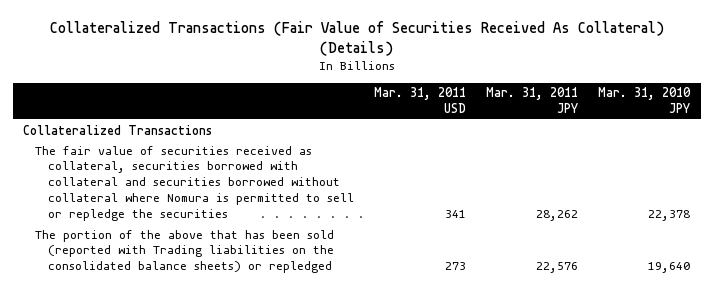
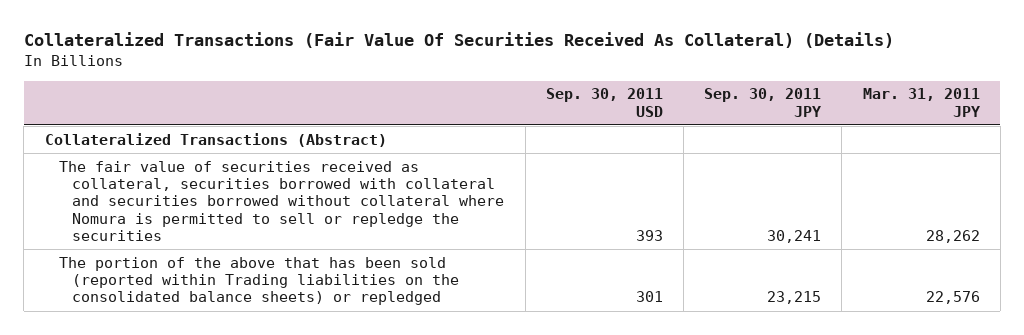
[49,20,664,56] Collateralized Transactions (Fair Value of Securities Received As Collateral) (Details) -> [23,32,894,49] Collateralized Transactions (Fair Value Of Securities Received As Collateral) (Details)
[373,87,466,113] Mar. 31, 2011 USD -> none
[598,87,692,113] Mar. 31, 2010 JPY -> none
none -> [545,88,663,117] Sep. 30, 2011 USD
none -> [704,88,822,117] Sep. 30, 2011 JPY
[23,124,213,135] Collateralized Transactions -> [44,132,387,147] Collateralized Transactions (Abstract)
[35,229,335,274] The portion of the above that has been sold (reported with Trading liabilities on the consolidated balance sheets) or repledged -> [58,256,460,306] The portion of the above that has been sold (reported within Trading liabilities on the consolidated balance sheets) or repledged

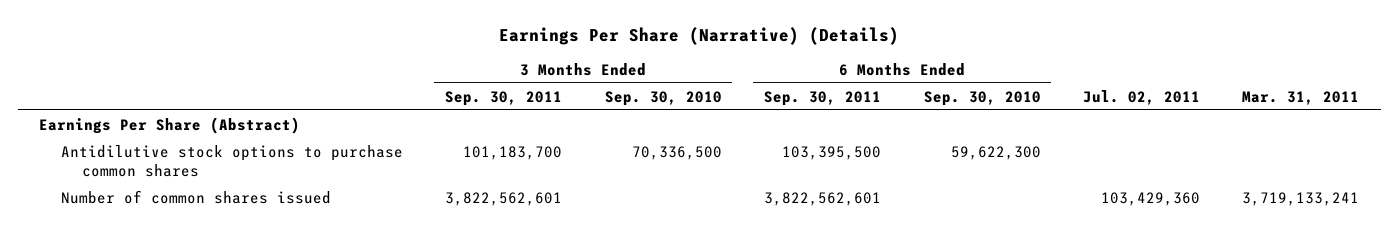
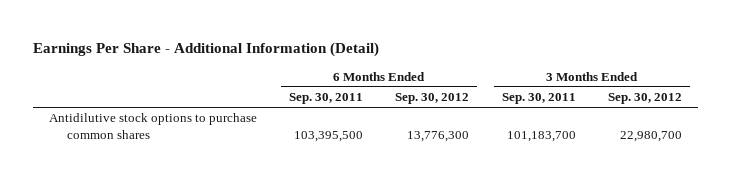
[499,27,900,46] Earnings Per Share (Narrative) (Details) -> [32,42,379,58] Earnings Per Share - Additional Information (Detail)
[604,90,722,106] Sep. 30, 2010 -> none
[923,90,1041,106] Sep. 30, 2010 -> none
[1083,89,1201,105] Jul. 02, 2011 -> none
[1242,90,1360,105] Mar. 31, 2011 -> none
none -> [395,93,470,105] Sep. 30, 2012
none -> [607,93,682,105] Sep. 30, 2012
[39,116,301,134] Earnings Per Share (Abstract) -> none
[60,189,331,204] Number of common shares issued -> none

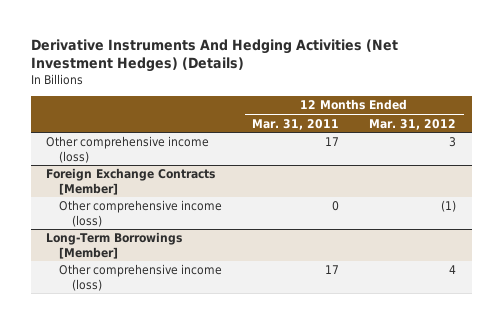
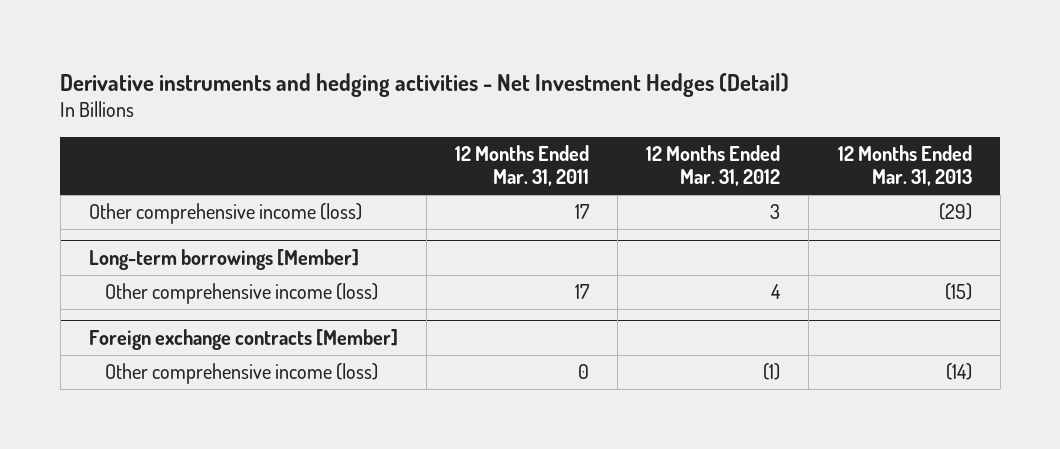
[31,38,399,73] Derivative Instruments And Hedging Activities (Net Investment Hedges) (Details) -> [60,72,790,97] Derivative instruments and hedging activities - Net Investment Hedges (Detail)
none -> [837,145,972,187] 12 Months Ended Mar. 31, 2013
[46,168,216,195] Foreign Exchange Contracts [Member] -> none
[59,200,223,227] Other comprehensive income (loss) -> none
[46,232,183,259] Long-Term Borrowings [Member] -> [88,248,359,270] Long-term borrowings [Member]
none -> [88,328,398,350] Foreign exchange contracts [Member]
none -> [105,363,379,385] Other comprehensive income (loss)

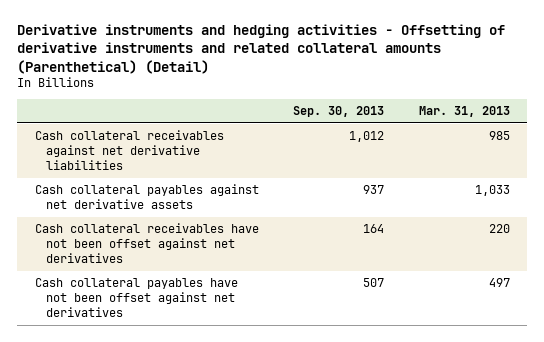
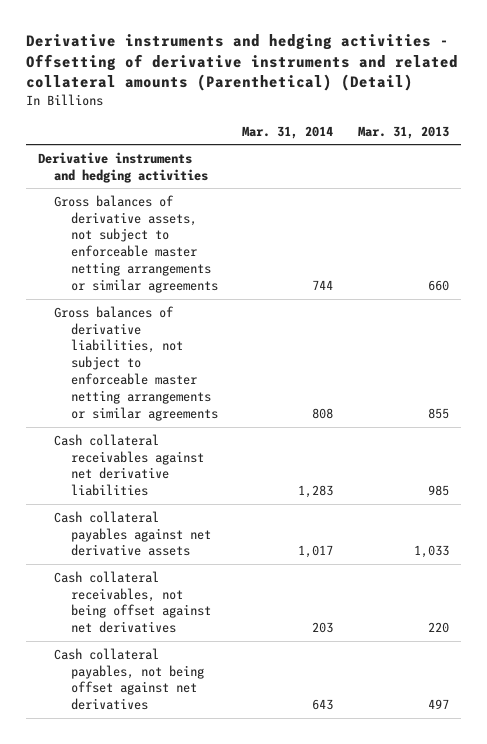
[293,106,385,118] Sep. 30, 2013 -> none
none -> [242,125,334,139] Mar. 31, 2014
none -> [38,151,209,183] Derivative instruments and hedging activities
none -> [54,194,218,294] Gross balances of derivative assets, not subject to enforceable master netting arrangements or similar agreements
none -> [54,305,218,422] Gross balances of derivative liabilities, not subject to enforceable master netting arrangements or similar agreements
[34,223,259,263] Cash collateral receivables have not been offset against net derivatives -> [54,570,211,634] Cash collateral receivables, not being offset against net derivatives
[34,278,238,317] Cash collateral payables have not been offset against net derivatives -> [54,647,204,711] Cash collateral payables, not being offset against net derivatives

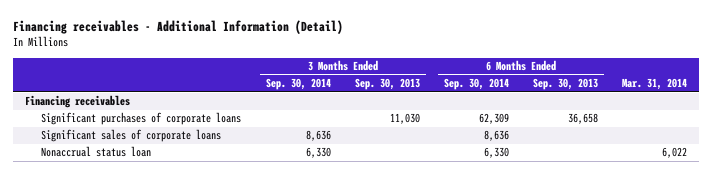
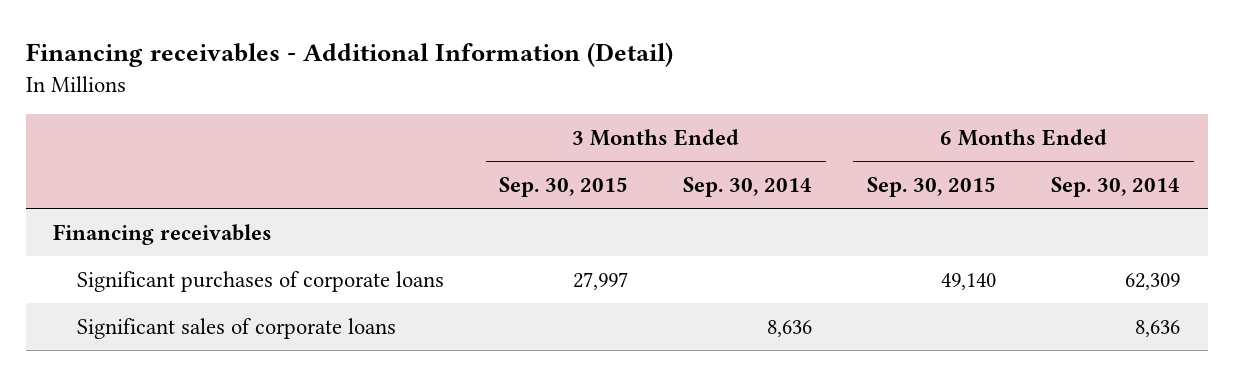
[354,78,420,91] Sep. 30, 2013 -> none
[532,78,598,91] Sep. 30, 2013 -> none
[621,78,687,91] Mar. 31, 2014 -> none
none -> [499,177,629,198] Sep. 30, 2015
none -> [867,177,997,198] Sep. 30, 2015
[41,146,152,158] Nonaccrual status loan -> none

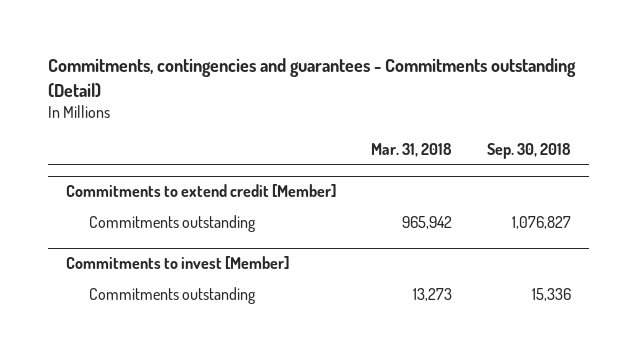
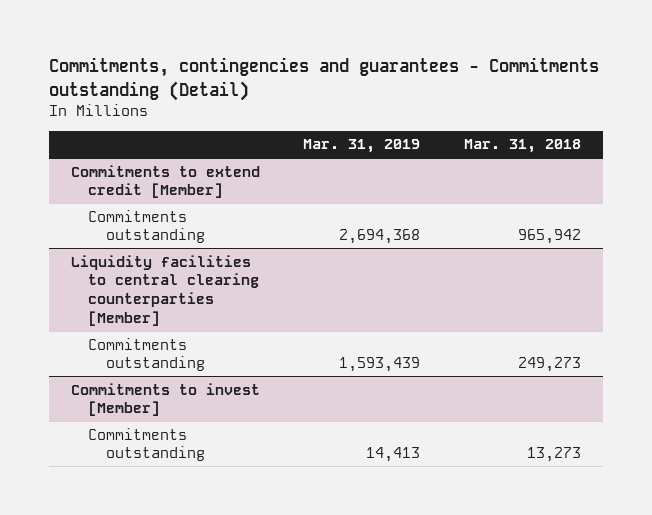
[487,143,572,160] Sep. 30, 2018 -> none
none -> [303,139,421,154] Mar. 31, 2019
none -> [70,254,260,326] Liquidity facilities to central clearing counterparties [Member]
none -> [88,337,205,372] Commitments outstanding

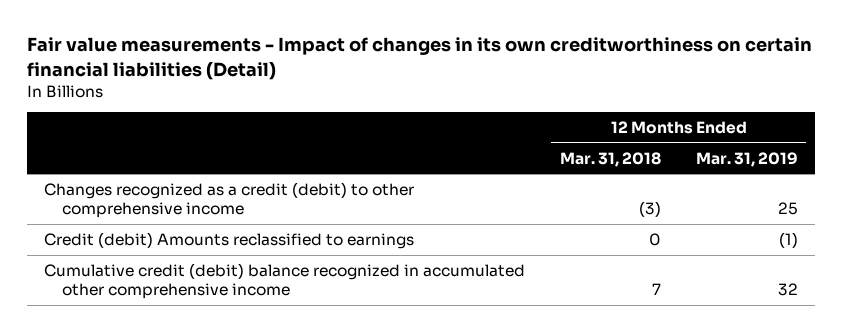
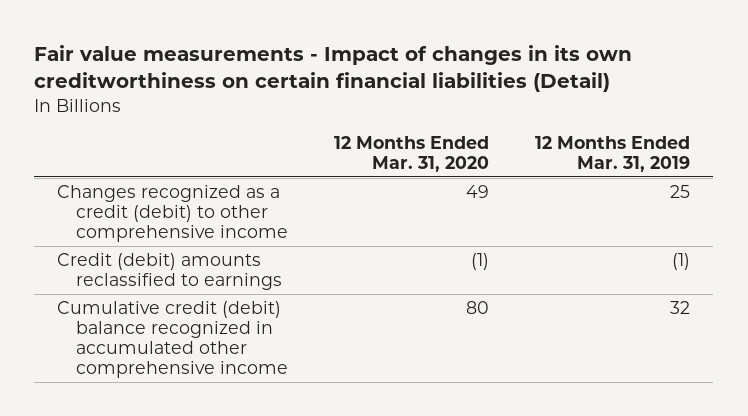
[560,151,662,167] Mar. 31, 2018 -> none
none -> [334,135,490,173] 12 Months Ended Mar. 31, 2020
[44,231,415,249] Credit (debit) Amounts reclassified to earnings -> [57,252,283,291] Credit (debit) amounts reclassified to earnings

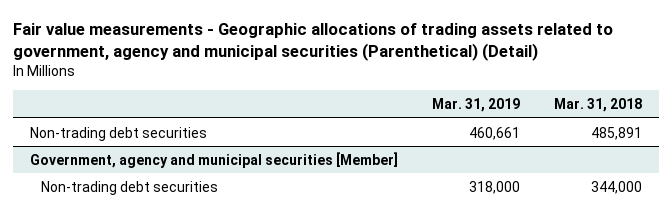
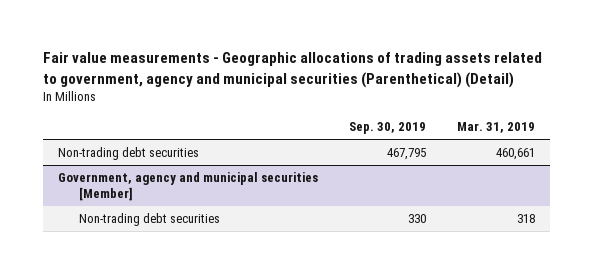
[554,97,643,112] Mar. 31, 2018 -> none
none -> [349,122,427,135] Sep. 30, 2019
[469,180,521,194] 318,000 -> [517,214,536,224] 318

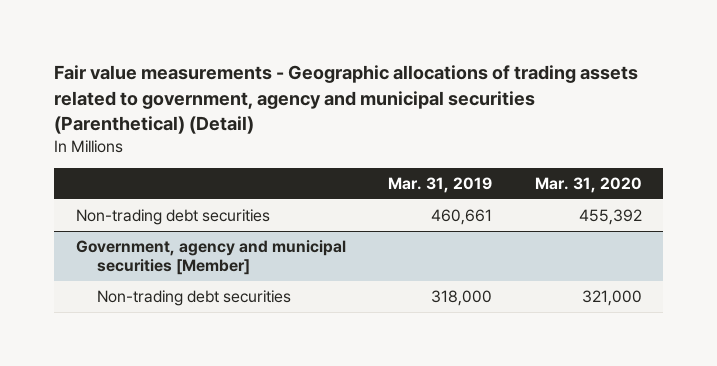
[349,122,427,135] Sep. 30, 2019 -> none
none -> [534,177,642,194] Mar. 31, 2020
[517,214,536,224] 318 -> [431,290,493,307] 318,000

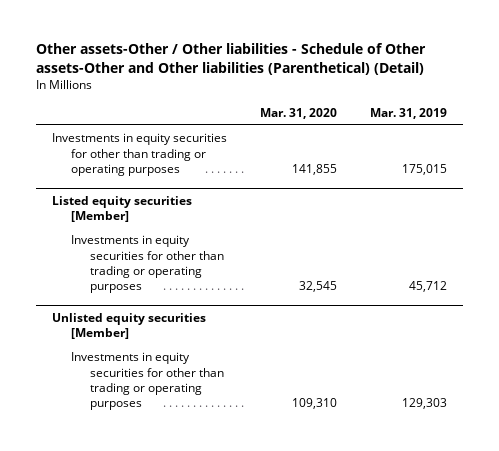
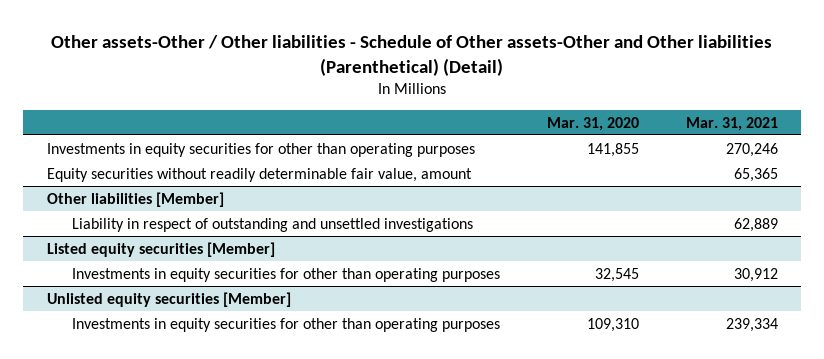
[369,108,447,120] Mar. 31, 2019 -> none
none -> [685,116,778,131] Mar. 31, 2021
[52,133,228,177] Investments in equity securities for other than trading or operating purposes -> [46,142,475,157] Investments in equity securities for other than operating purposes
none -> [46,167,472,182] Equity securities without readily determinable fair value, amount
none -> [46,191,224,207] Other liabilities [Member]
none -> [71,217,473,232] Liability in respect of outstanding and unsettled investigations
[71,235,225,294] Investments in equity securities for other than trading or operating purposes -> [71,267,500,282] Investments in equity securities for other than operating purposes
[71,352,225,411] Investments in equity securities for other than trading or operating purposes -> [71,317,500,332] Investments in equity securities for other than operating purposes

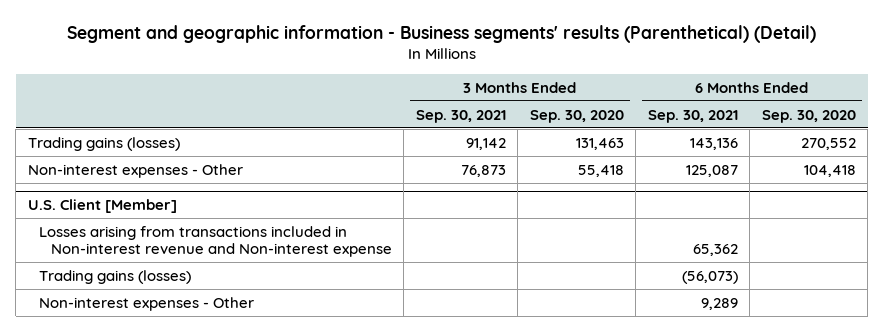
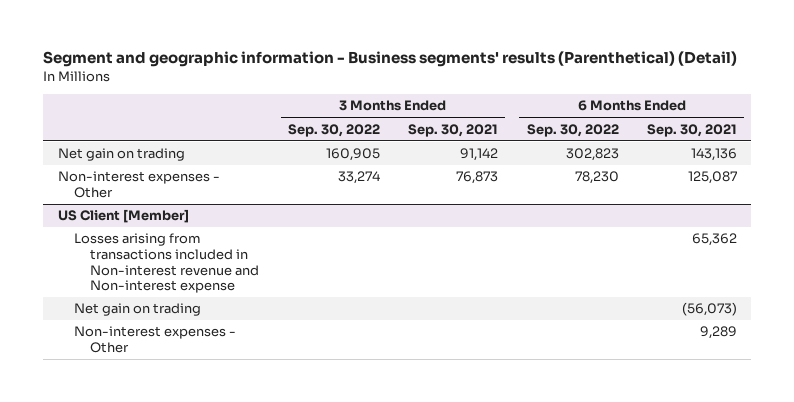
[529,109,624,123] Sep. 30, 2020 -> none
[761,109,856,123] Sep. 30, 2020 -> none
none -> [287,123,380,137] Sep. 30, 2022
none -> [526,123,619,137] Sep. 30, 2022
[27,136,180,151] Trading gains (losses) -> [57,148,185,162] Net gain on trading
[27,199,177,214] U.S. Client [Member] -> [57,209,189,224] US Client [Member]
[39,269,192,284] Trading gains (losses) -> [73,303,201,317] Net gain on trading

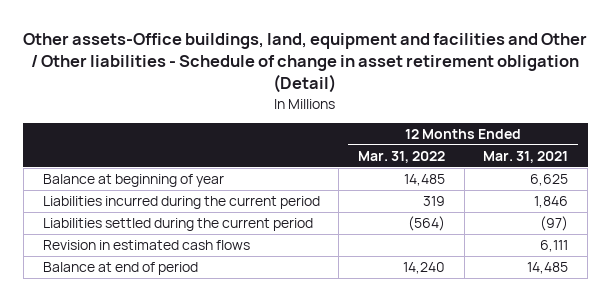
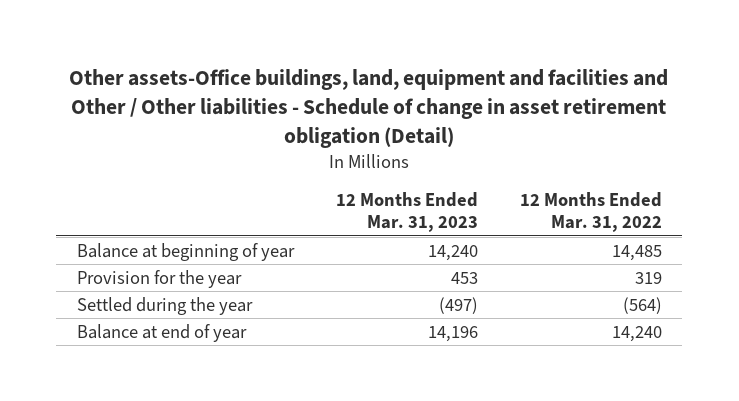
[483,151,569,164] Mar. 31, 2021 -> none
none -> [335,192,478,233] 12 Months Ended Mar. 31, 2023
[42,240,250,251] Revision in estimated cash flows -> none
[42,196,320,210] Liabilities incurred during the current period -> [76,269,242,288] Provision for the year
[42,218,313,232] Liabilities settled during the current period -> [76,296,253,315] Settled during the year
[42,262,198,276] Balance at end of period -> [76,323,247,342] Balance at end of year

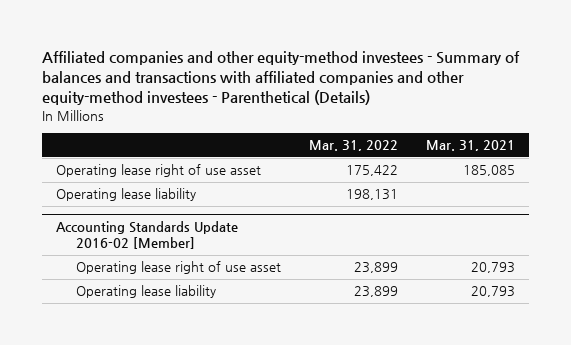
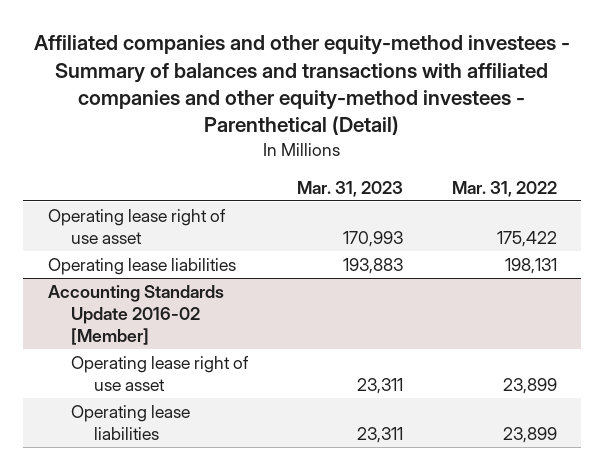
[41,50,520,106] Affiliated companies and other equity-method investees - Summary of balances and transactions with affiliated companies and other equity-method investees - Parenthetical (Details) -> [34,35,571,136] Affiliated companies and other equity-method investees - Summary of balances and transactions with affiliated companies and other equity-method investees - Parenthetical (Detail)
[426,140,516,152] Mar. 31, 2021 -> none
none -> [296,180,403,197] Mar. 31, 2023
[55,188,196,202] Operating lease liability -> [47,257,236,275] Operating lease liabilities
[75,285,216,299] Operating lease liability -> [70,404,190,440] Operating lease liabilities

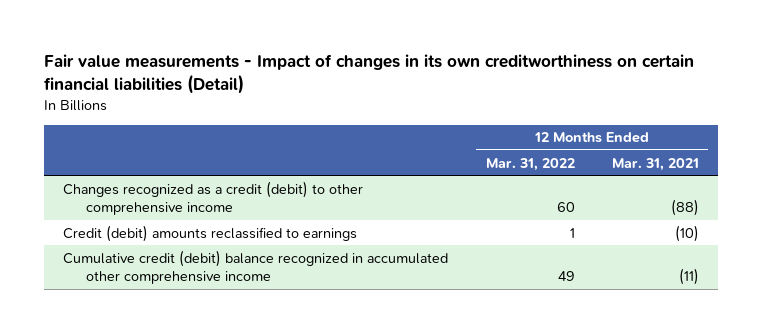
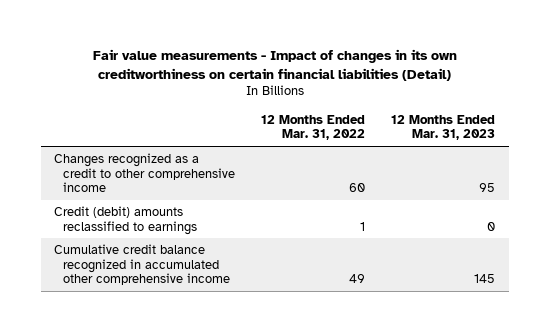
[611,157,699,171] Mar. 31, 2021 -> none
none -> [391,114,496,141] 12 Months Ended Mar. 31, 2023
[63,180,364,216] Changes recognized as a credit (debit) to other comprehensive income -> [53,152,235,193] Changes recognized as a credit to other comprehensive income
[63,249,449,285] Cumulative credit (debit) balance recognized in accumulated other comprehensive income -> [53,243,230,286] Cumulative credit balance recognized in accumulated other comprehensive income

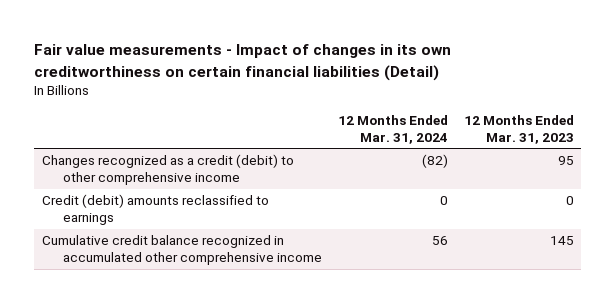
[260,114,365,141] 12 Months Ended Mar. 31, 2022 -> none
none -> [338,114,449,144] 12 Months Ended Mar. 31, 2024
[53,152,235,193] Changes recognized as a credit to other comprehensive income -> [41,154,294,186] Changes recognized as a credit (debit) to other comprehensive income

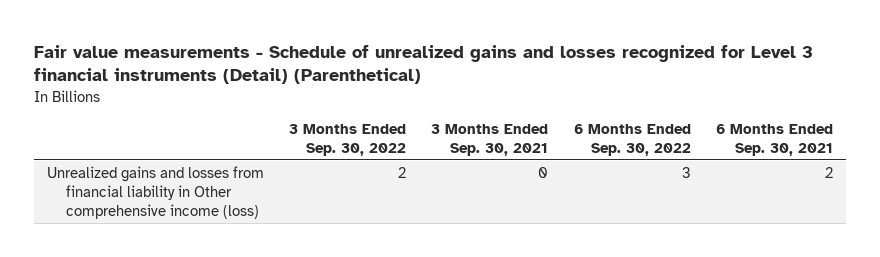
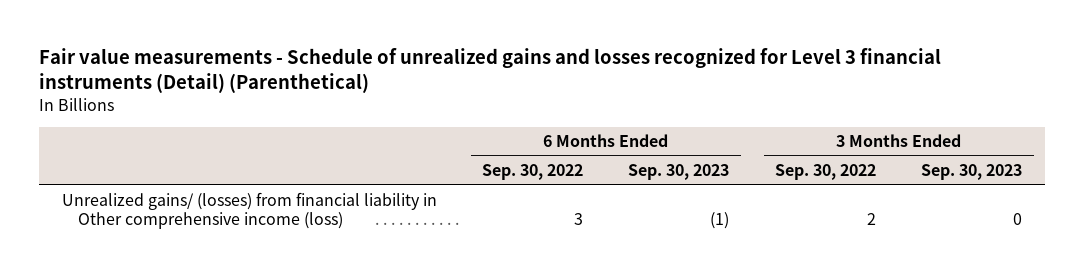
[431,124,549,156] 3 Months Ended Sep. 30, 2021 -> none
[716,124,834,156] 6 Months Ended Sep. 30, 2021 -> none
none -> [628,164,730,181] Sep. 30, 2023
none -> [921,164,1023,181] Sep. 30, 2023
[46,166,264,219] Unrealized gains and losses from financial liability in Other comprehensive income (loss) -> [61,192,437,230] Unrealized gains/ (losses) from financial liability in Other comprehensive income (loss)

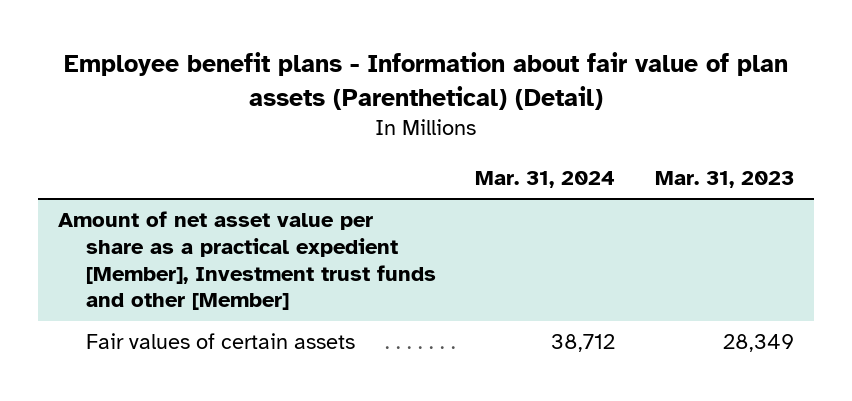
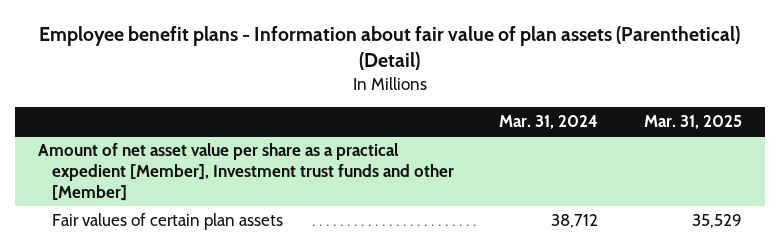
[654,170,794,188] Mar. 31, 2023 -> none
none -> [643,114,742,129] Mar. 31, 2025
[85,333,355,350] Fair values of certain assets -> [51,212,283,230] Fair values of certain plan assets

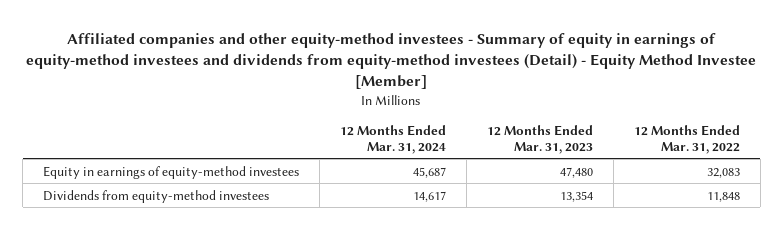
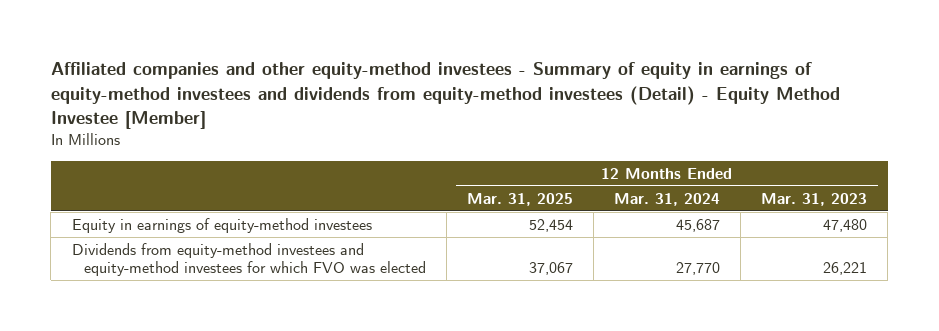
[633,124,740,154] 12 Months Ended Mar. 31, 2022 -> none
none -> [466,192,573,206] Mar. 31, 2025
[43,189,270,203] Dividends from equity-method investees -> [71,243,426,277] Dividends from equity-method investees and equity-method investees for which FVO was elected
[413,190,447,202] 14,617 -> [676,262,721,276] 27,770
[559,190,593,202] 13,354 -> [823,262,868,276] 26,221

